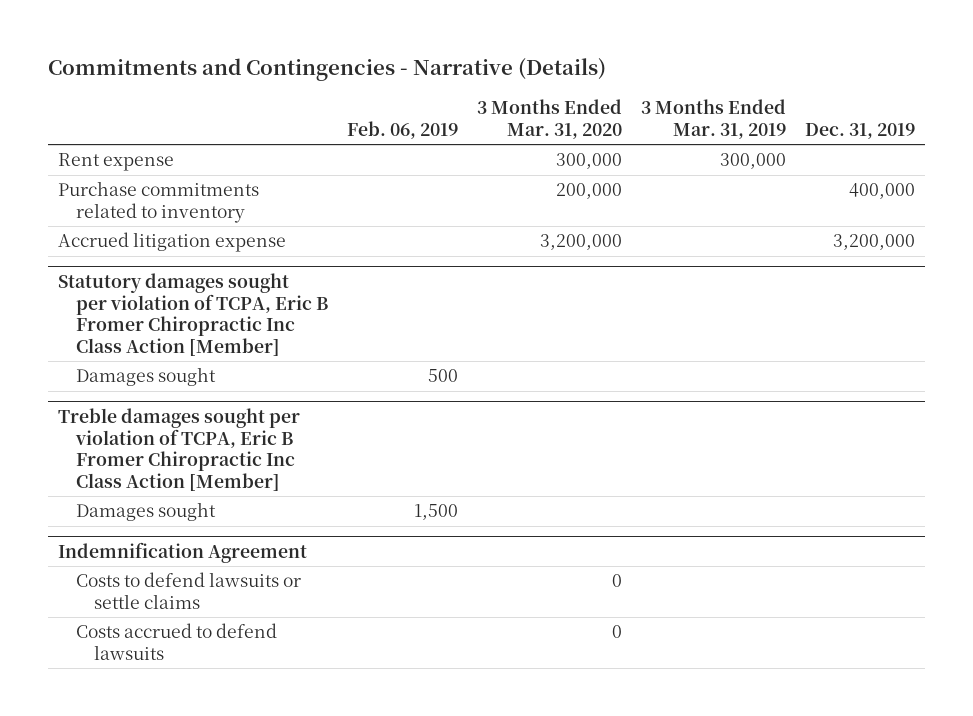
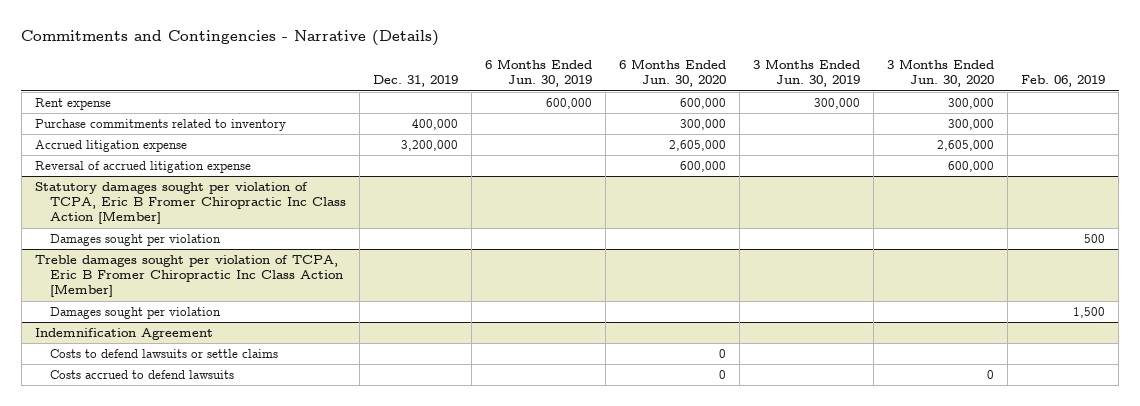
[477,99,623,139] 3 Months Ended Mar. 31, 2020 -> none
[641,99,787,139] 3 Months Ended Mar. 31, 2019 -> none
none -> [484,59,592,88] 6 Months Ended Jun. 30, 2019
none -> [619,59,727,88] 6 Months Ended Jun. 30, 2020
none -> [753,59,861,88] 3 Months Ended Jun. 30, 2019
none -> [887,59,995,88] 3 Months Ended Jun. 30, 2020
none -> [34,161,251,174] Reversal of accrued litigation expense
[75,367,216,387] Damages sought -> [49,234,221,247] Damages sought per violation
[75,502,216,522] Damages sought -> [49,307,221,320] Damages sought per violation

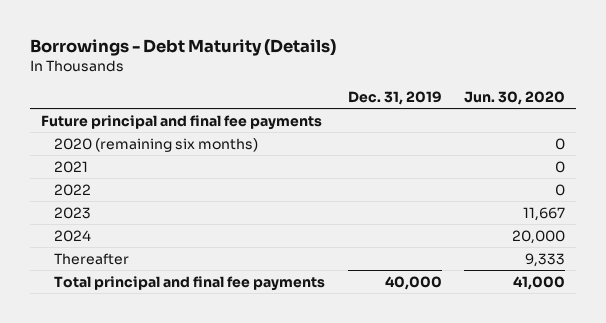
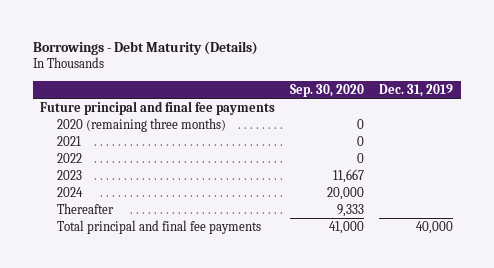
[464,91,566,106] Jun. 30, 2020 -> none
none -> [290,83,365,97] Sep. 30, 2020
[53,137,258,152] 2020 (remaining six months) -> [57,117,227,132] 2020 (remaining three months)

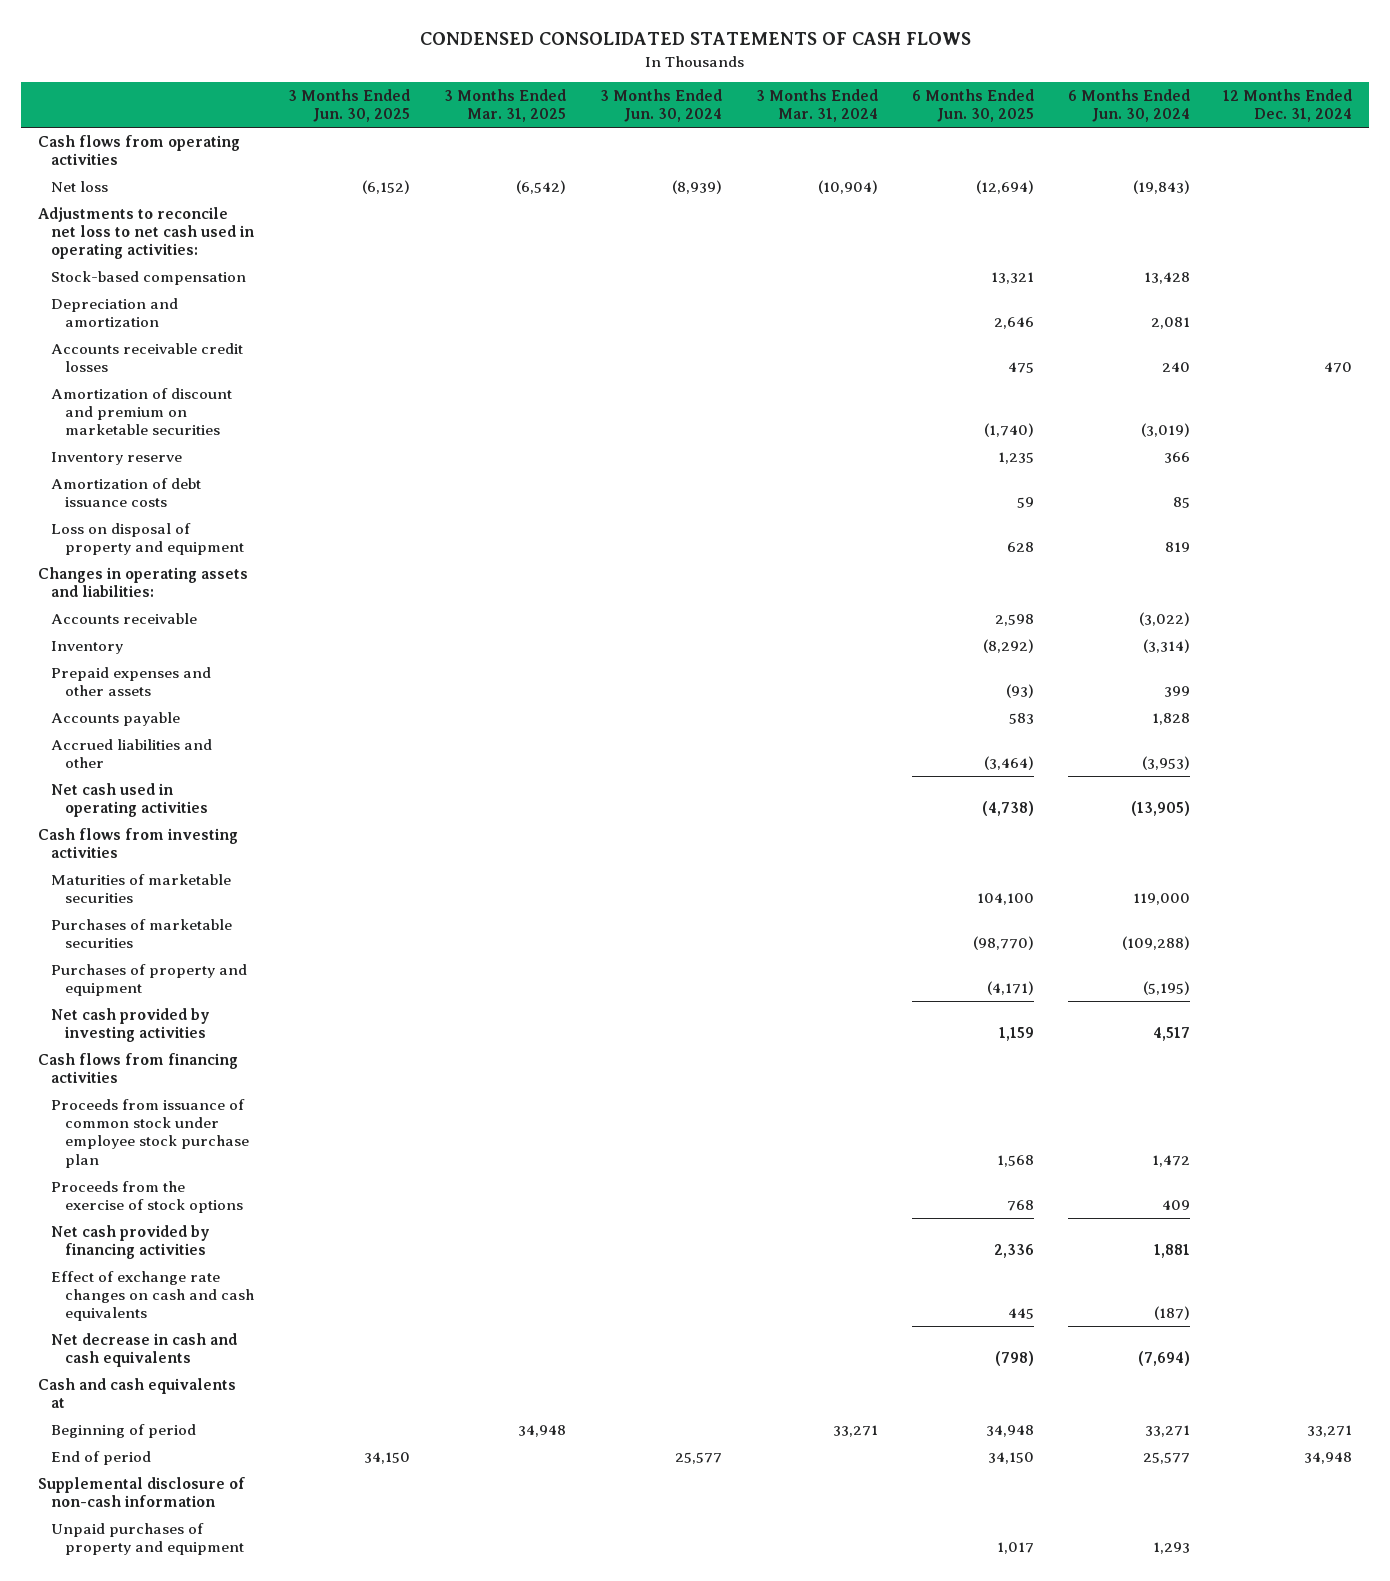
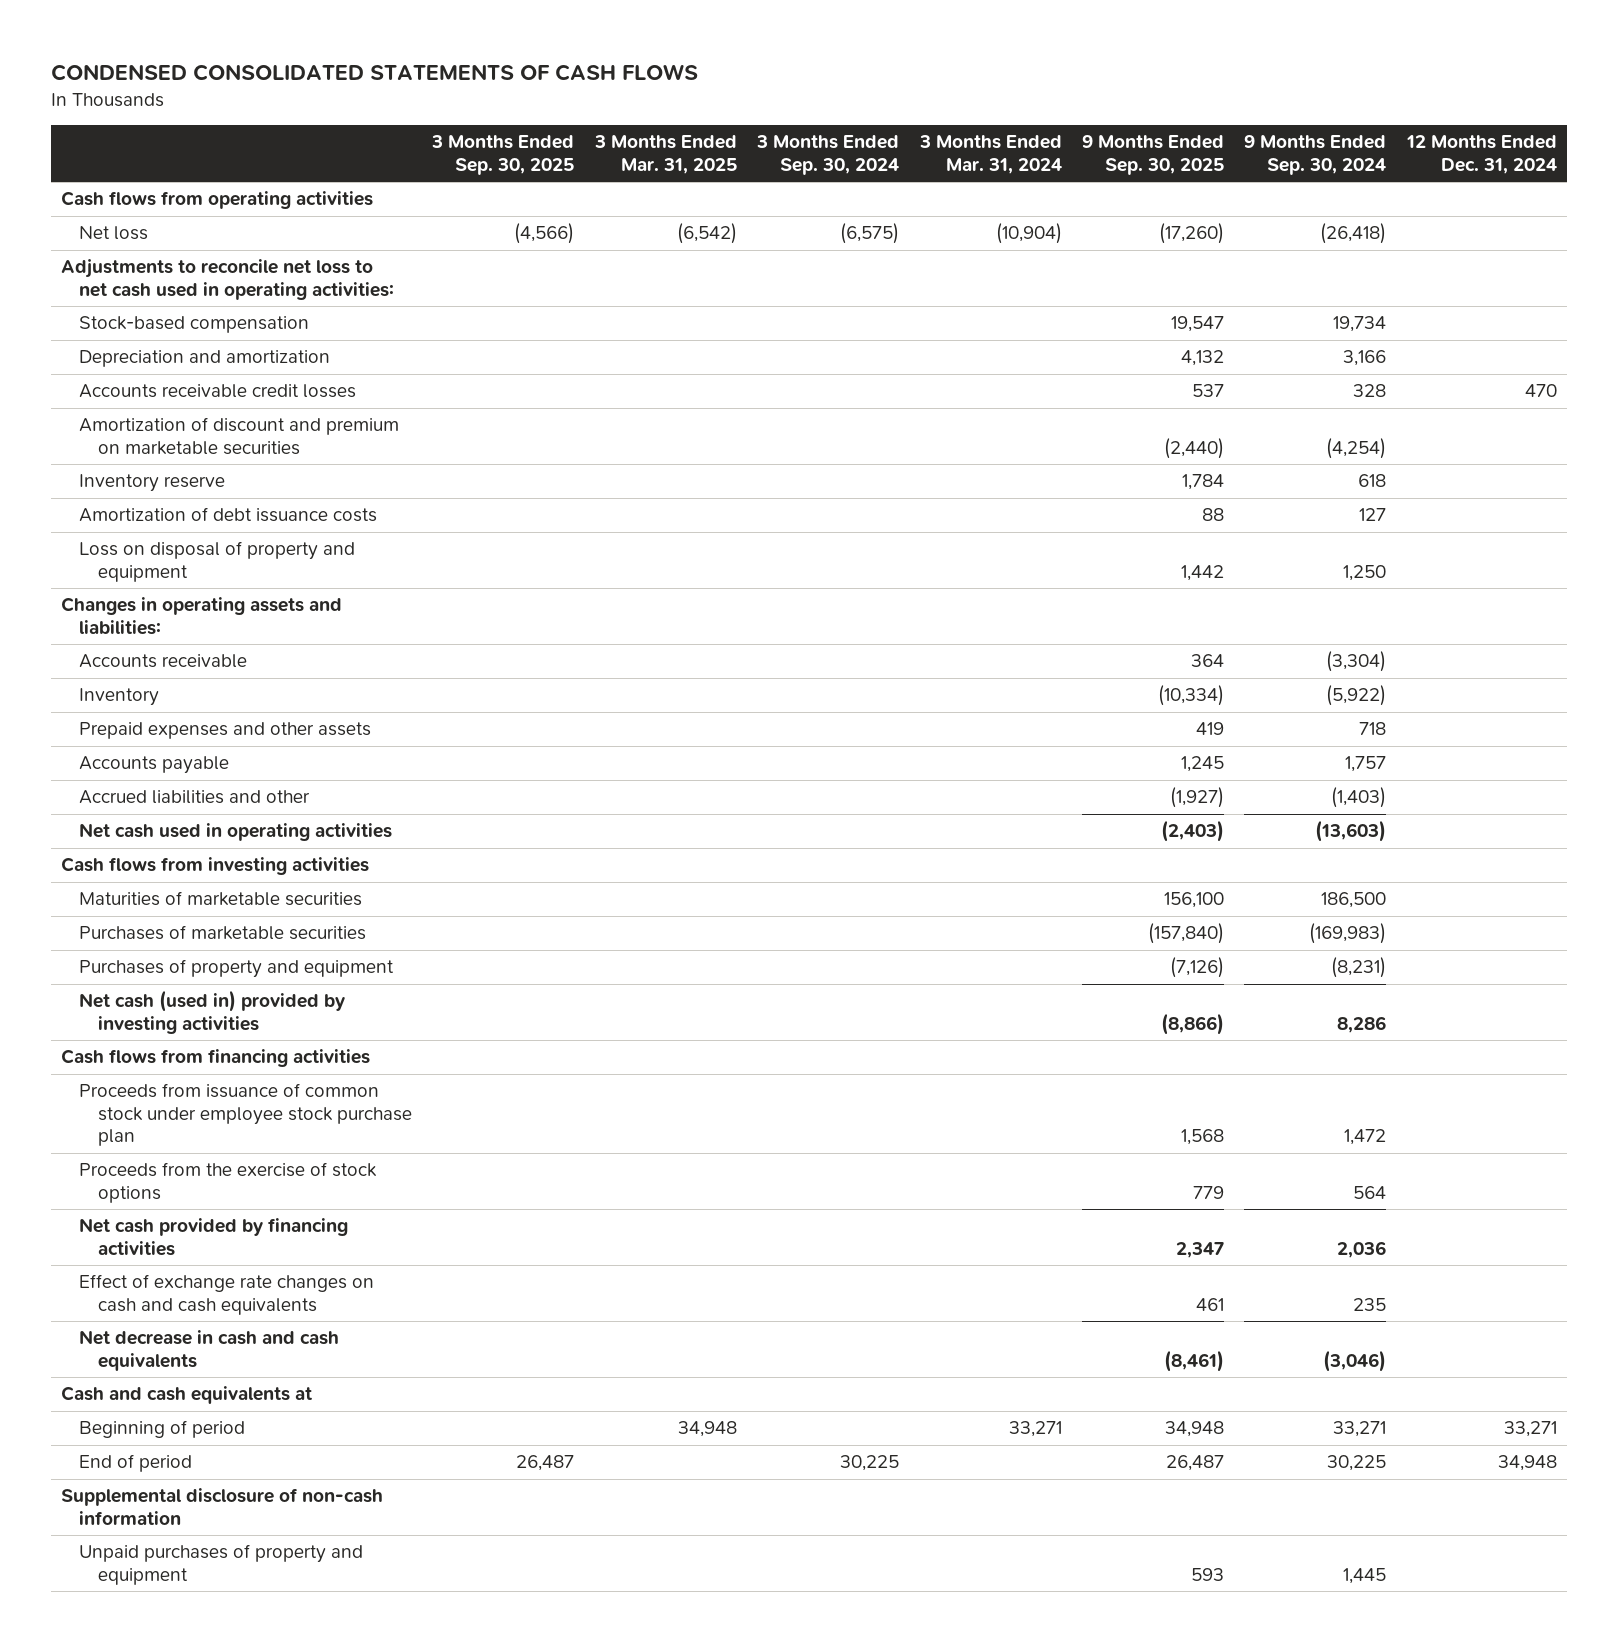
[288,88,411,123] 3 Months Ended Jun. 30, 2025 -> none
[599,88,722,123] 3 Months Ended Jun. 30, 2024 -> none
[911,88,1034,123] 6 Months Ended Jun. 30, 2025 -> none
[1067,88,1190,123] 6 Months Ended Jun. 30, 2024 -> none
none -> [431,135,575,175] 3 Months Ended Sep. 30, 2025
none -> [756,135,900,175] 3 Months Ended Sep. 30, 2024
none -> [1081,135,1224,175] 9 Months Ended Sep. 30, 2025
none -> [1244,135,1387,175] 9 Months Ended Sep. 30, 2024
[51,1007,211,1043] Net cash provided by investing activities -> [79,990,346,1034] Net cash (used in) provided by investing activities

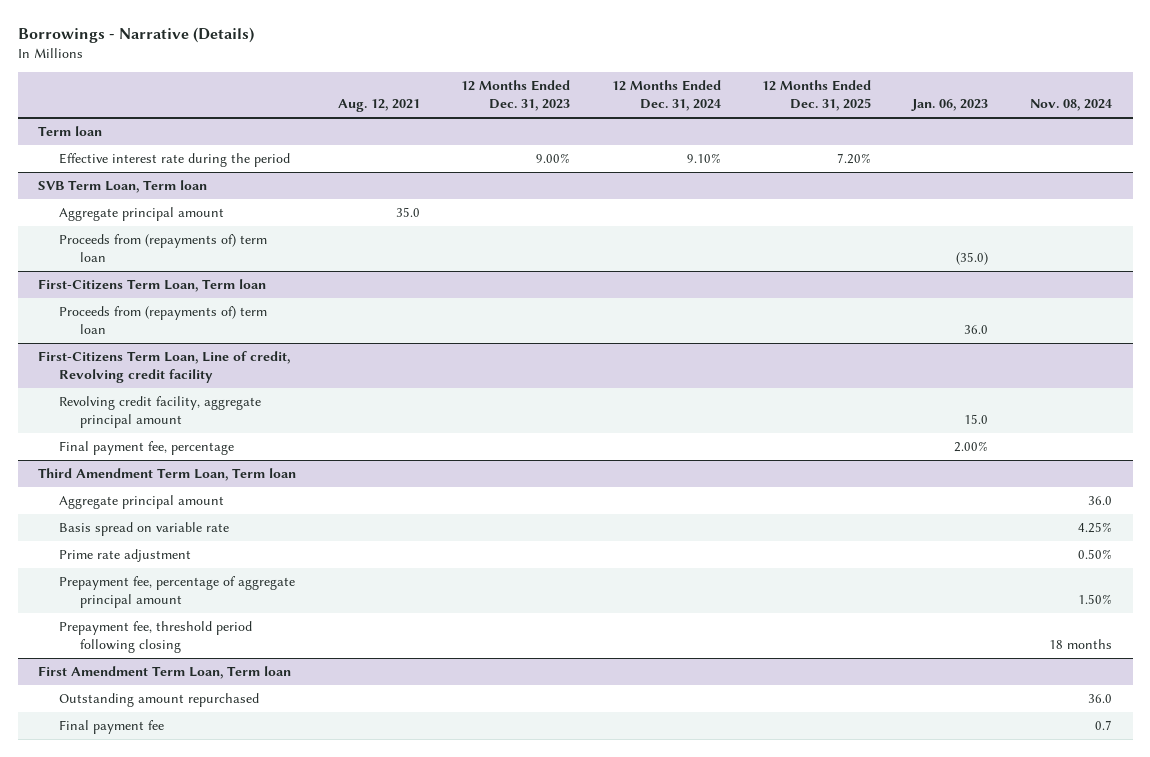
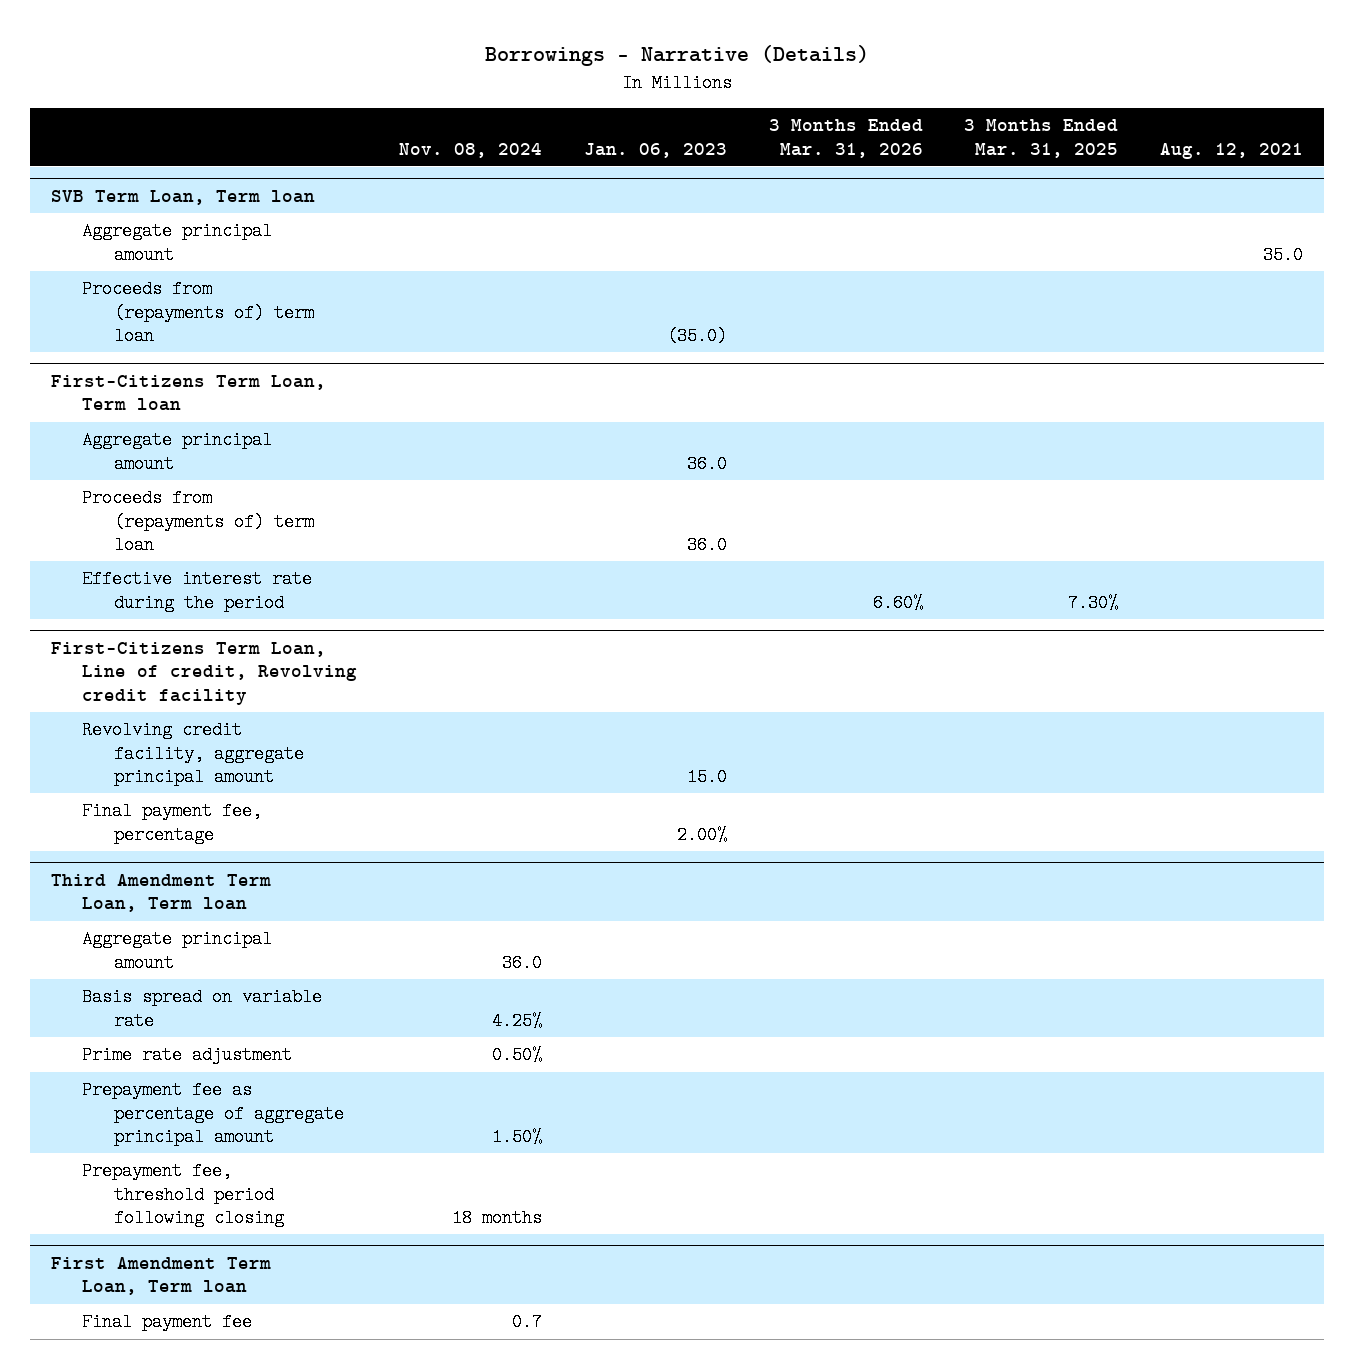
[461,80,571,112] 12 Months Ended Dec. 31, 2023 -> none
[611,80,721,112] 12 Months Ended Dec. 31, 2024 -> none
[762,80,872,112] 12 Months Ended Dec. 31, 2025 -> none
none -> [768,119,923,158] 3 Months Ended Mar. 31, 2026
none -> [964,119,1119,158] 3 Months Ended Mar. 31, 2025
[38,126,103,137] Term loan -> none
[59,153,291,168] Effective interest rate during the period -> none
none -> [82,431,273,473] Aggregate principal amount
none -> [82,570,313,612] Effective interest rate during the period
[59,576,296,608] Prepayment fee, percentage of aggregate principal amount -> [82,1081,344,1147] Prepayment fee as percentage of aggregate principal amount
[59,693,260,708] Outstanding amount repurchased -> none

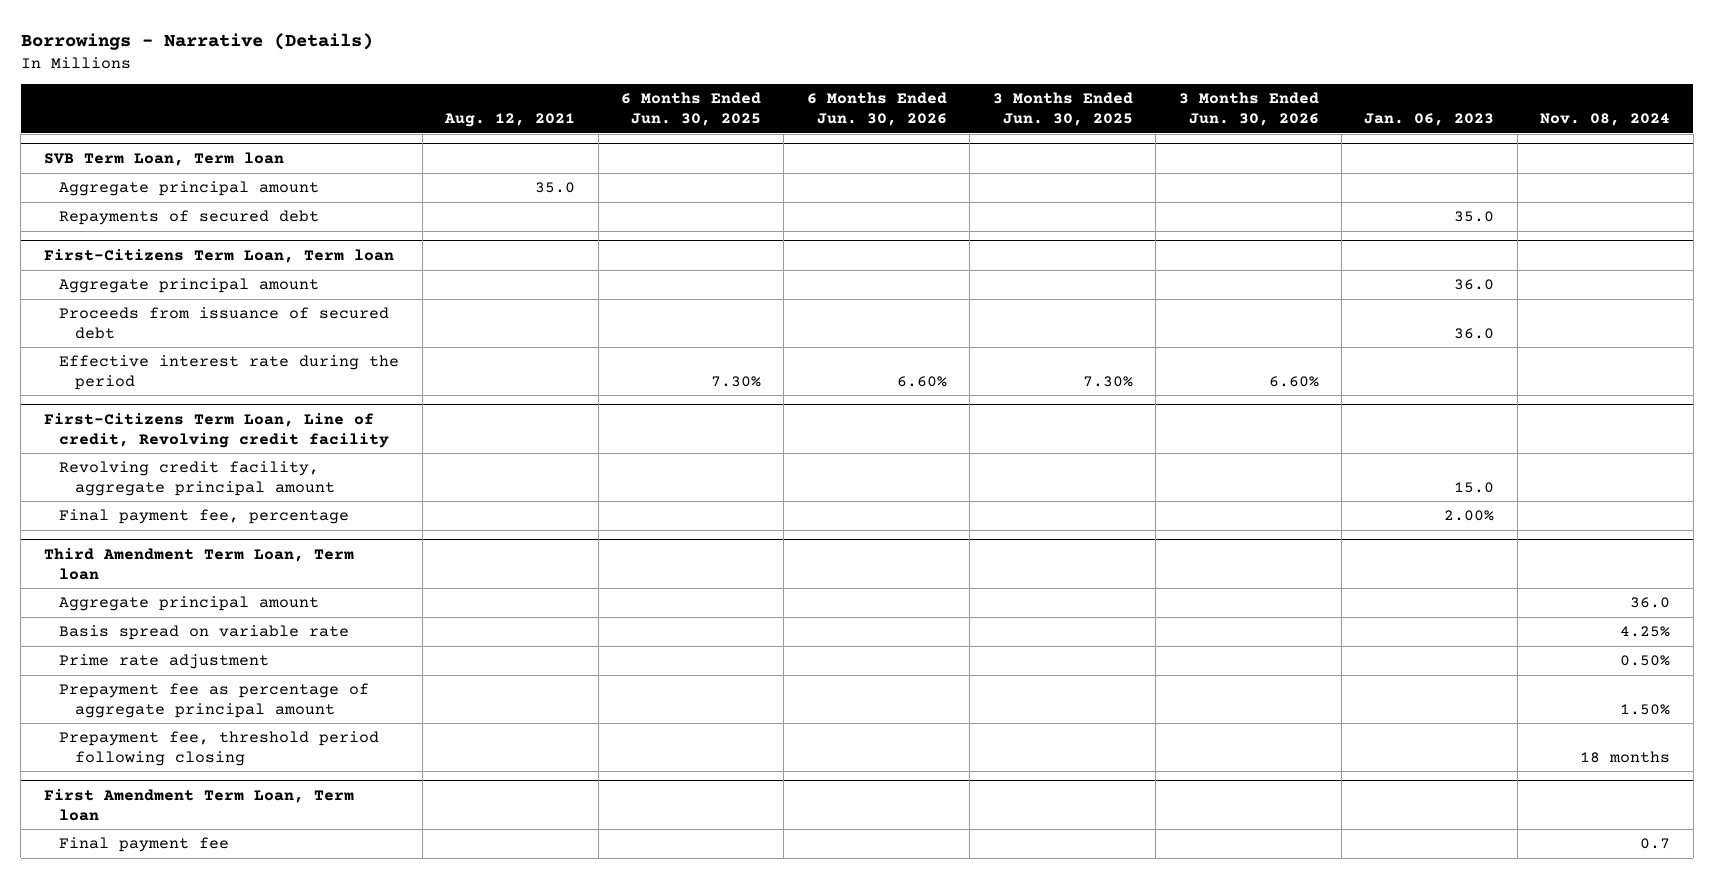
[768,119,923,158] 3 Months Ended Mar. 31, 2026 -> none
[964,119,1119,158] 3 Months Ended Mar. 31, 2025 -> none
none -> [620,92,761,127] 6 Months Ended Jun. 30, 2025
none -> [806,92,947,127] 6 Months Ended Jun. 30, 2026
none -> [992,92,1133,127] 3 Months Ended Jun. 30, 2025
none -> [1178,92,1319,127] 3 Months Ended Jun. 30, 2026
[82,280,314,346] Proceeds from (repayments of) term loan -> none
none -> [59,210,320,226] Repayments of secured debt
[82,489,314,555] Proceeds from (repayments of) term loan -> none
none -> [59,307,390,339] Proceeds from issuance of secured debt

